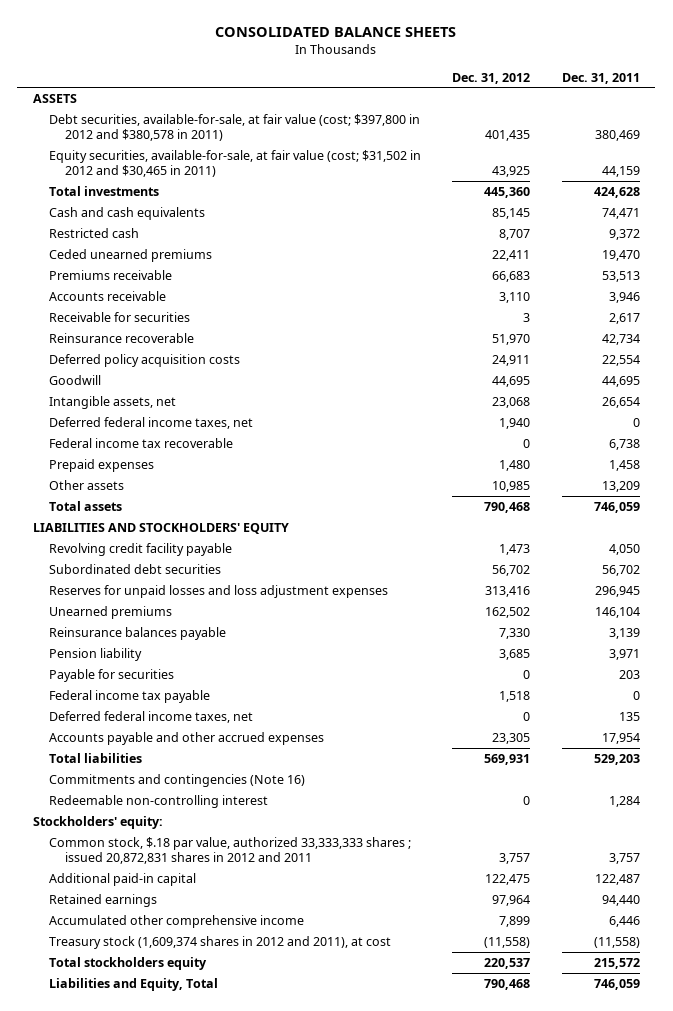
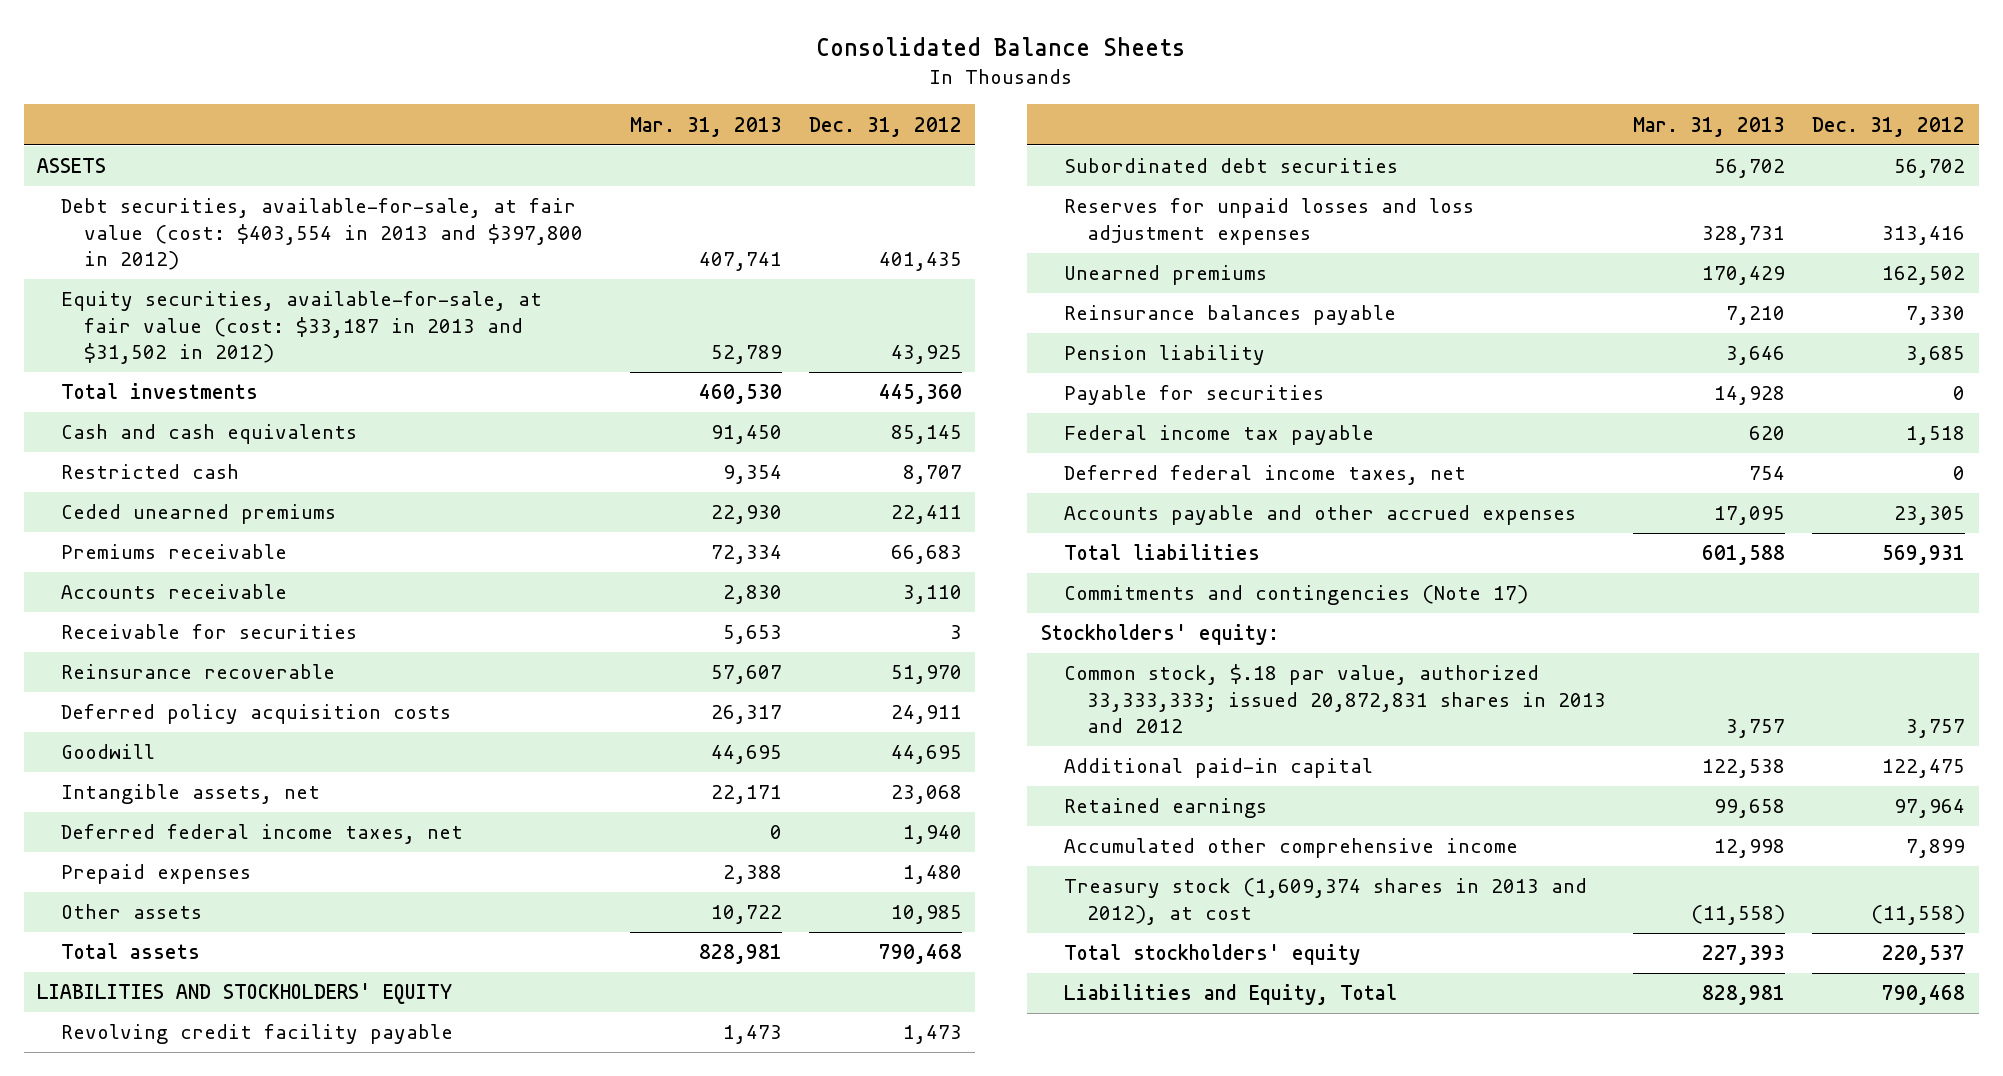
[215,26,457,37] CONSOLIDATED BALANCE SHEETS -> [816,36,1186,56] Consolidated Balance Sheets
[561,72,640,84] Dec. 31, 2011 -> none
none -> [629,116,782,137] Mar. 31, 2013
[49,114,421,141] Debt securities, available-for-sale, at fair value (cost; $397,800 in 2012 and $380,578 in 2011) -> [60,198,584,271] Debt securities, available-for-sale, at fair value (cost: $403,554 in 2013 and $397,800 in 2012)
[49,150,422,177] Equity securities, available-for-sale, at fair value (cost; $31,502 in 2012 and $30,465 in 2011) -> [60,291,542,365] Equity securities, available-for-sale, at fair value (cost: $33,187 in 2013 and $31,502 in 2012)
[49,438,234,449] Federal income tax recoverable -> none
[49,795,269,809] Redeemable non-controlling interest -> none
[49,774,306,788] Commitments and contingencies (Note 16) -> [1064,585,1529,606] Commitments and contingencies (Note 17)
[49,837,412,864] Common stock, $.18 par value, authorized 33,333,333 shares ; issued 20,872,831 shares in 2012 and 2011 -> [1064,664,1607,734] Common stock, $.18 par value, authorized 33,333,333; issued 20,872,831 shares in 2013 and 2012
[49,936,392,950] Treasury stock (1,609,374 shares in 2012 and 2011), at cost -> [1064,878,1588,925] Treasury stock (1,609,374 shares in 2013 and 2012), at cost
[49,957,208,971] Total stockholders equity -> [1064,944,1362,966] Total stockholders' equity

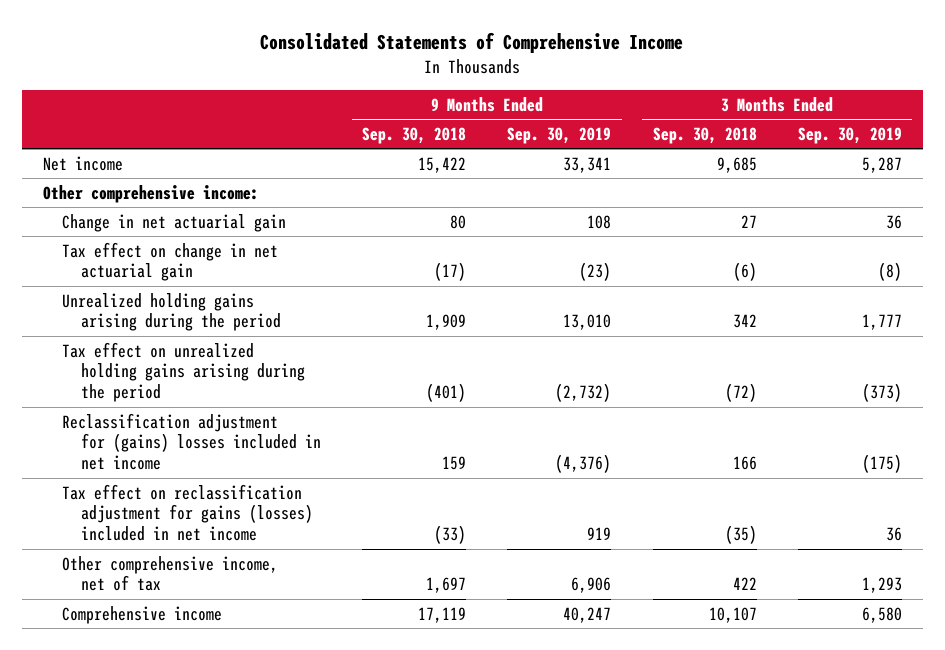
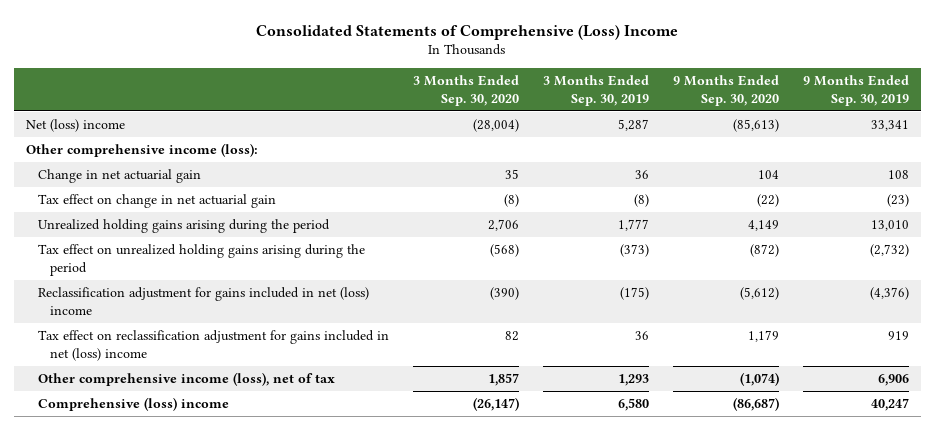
[260,32,684,54] Consolidated Statements of Comprehensive Income -> [256,24,679,40] Consolidated Statements of Comprehensive (Loss) Income
[362,126,467,144] Sep. 30, 2018 -> none
[652,126,757,144] Sep. 30, 2018 -> none
none -> [412,75,519,106] 3 Months Ended Sep. 30, 2020
none -> [672,75,779,106] 9 Months Ended Sep. 30, 2020
[42,155,123,171] Net income -> [26,119,126,133] Net (loss) income
[42,184,259,203] Other comprehensive income: -> [26,143,259,158] Other comprehensive income (loss):
[61,412,321,471] Reclassification adjustment for (gains) losses included in net income -> [37,287,369,315] Reclassification adjustment for gains included in net (loss) income
[61,483,313,542] Tax effect on reclassification adjustment for gains (losses) included in net income -> [37,330,389,361] Tax effect on reclassification adjustment for gains included in net (loss) income
[61,555,278,592] Other comprehensive income, net of tax -> [37,372,335,387] Other comprehensive income (loss), net of tax
[61,605,222,624] Comprehensive income -> [37,397,229,412] Comprehensive (loss) income

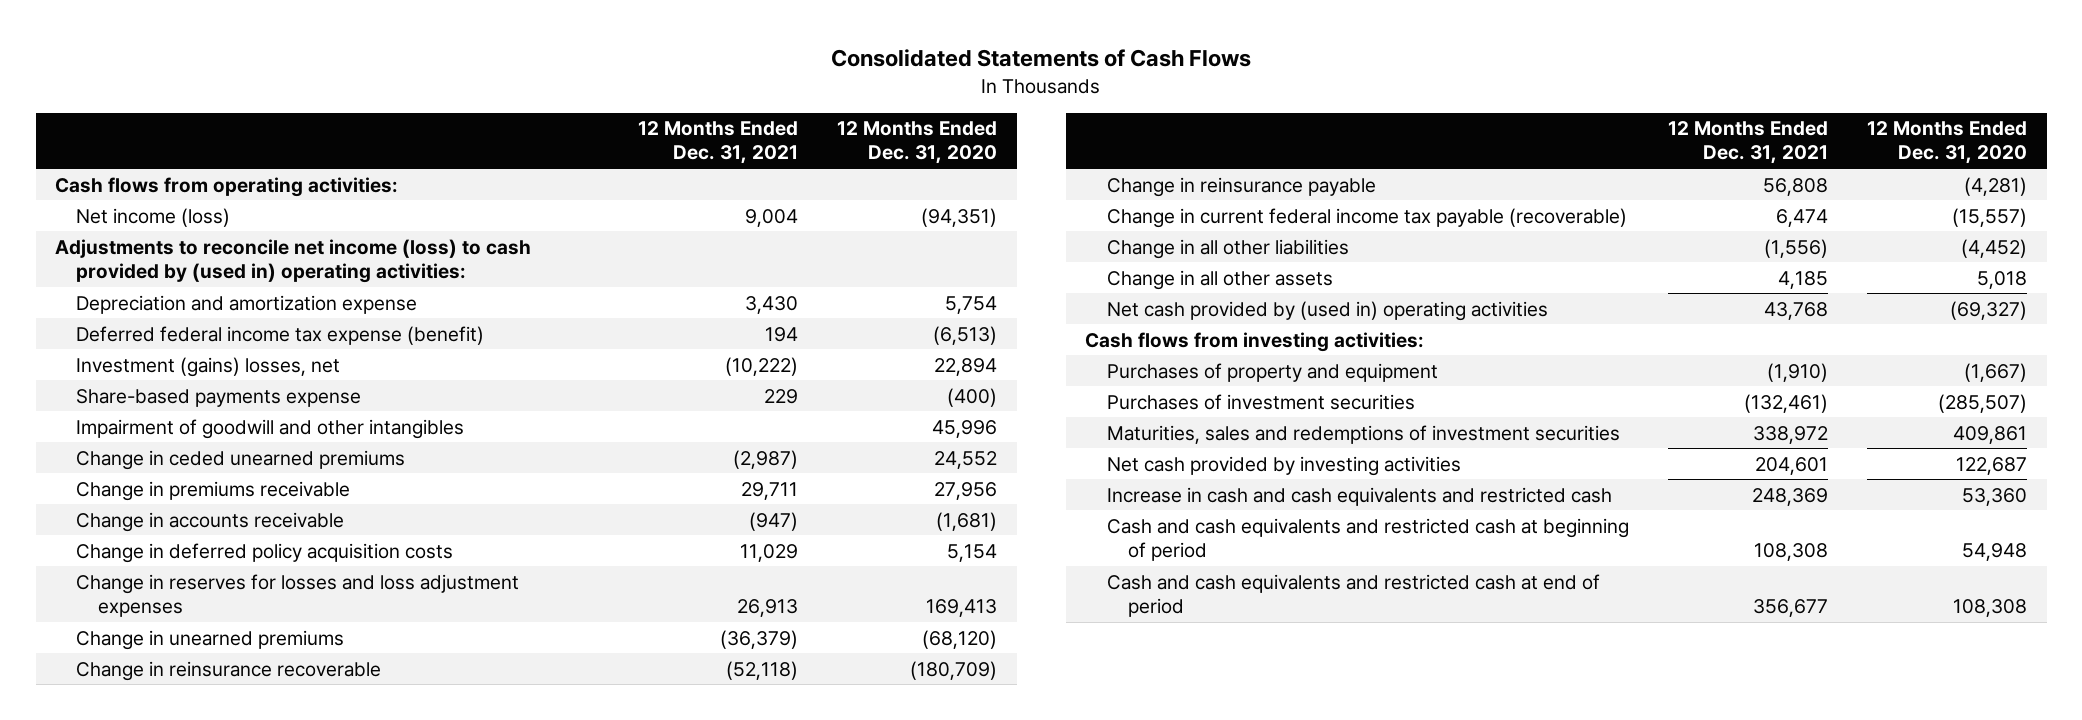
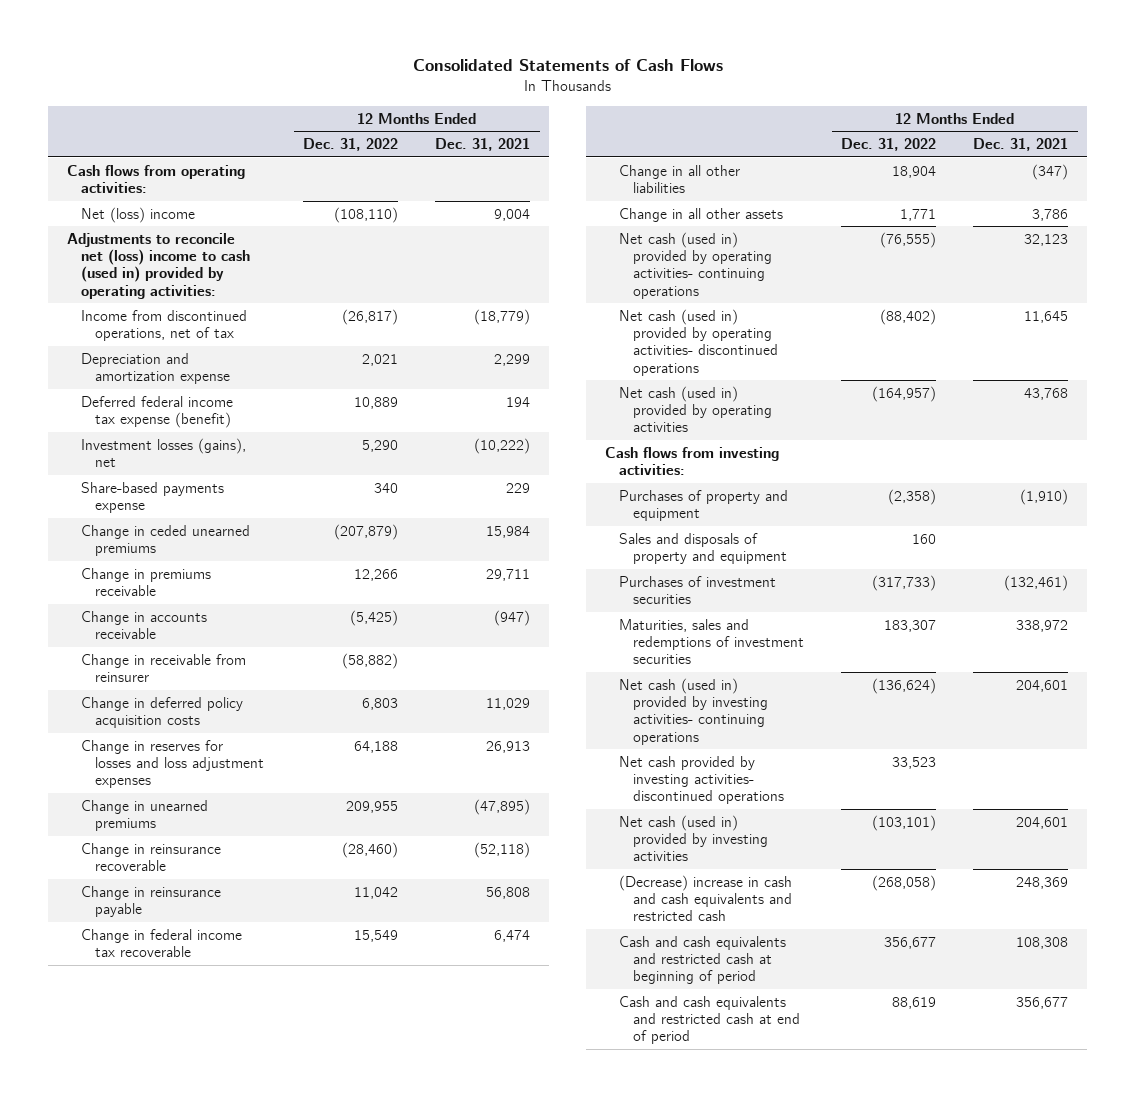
[836,121,997,165] 12 Months Ended Dec. 31, 2020 -> none
none -> [302,138,398,152] Dec. 31, 2022
[76,207,231,227] Net income (loss) -> [80,206,195,223] Net (loss) income
[55,238,532,283] Adjustments to reconcile net income (loss) to cash provided by (used in) operating activities: -> [66,232,250,299] Adjustments to reconcile net (loss) income to cash (used in) provided by operating activities:
none -> [80,309,247,342] Income from discontinued operations, net of tax
[744,295,798,314] 3,430 -> [494,353,531,366] 2,299
[76,356,341,377] Investment (gains) losses, net -> [80,437,246,468] Investment losses (gains), net
[76,418,465,439] Impairment of goodwill and other intangibles -> none
[732,449,798,469] (2,987) -> [486,525,531,538] 15,984
none -> [80,653,246,683] Change in receivable from reinsurer
[719,629,798,649] (36,379) -> [474,798,531,815] (47,895)
[1106,207,1627,228] Change in current federal income tax payable (recoverable) -> [80,928,242,958] Change in federal income tax recoverable
[1763,238,1828,258] (1,556) -> [1032,163,1069,180] (347)
[1777,270,1828,289] 4,185 -> [1032,208,1069,221] 3,786
none -> [618,231,772,299] Net cash (used in) provided by operating activities- continuing operations
none -> [618,308,778,376] Net cash (used in) provided by operating activities- discontinued operations
[1106,300,1548,321] Net cash provided by (used in) operating activities -> [618,385,772,433] Net cash (used in) provided by operating activities
none -> [618,532,787,565] Sales and disposals of property and equipment
none -> [618,677,768,745] Net cash (used in) provided by investing activities- continuing operations
none -> [618,755,784,805] Net cash provided by investing activities- discontinued operations
[1106,455,1461,476] Net cash provided by investing activities -> [618,814,768,862] Net cash (used in) provided by investing activities
[1106,486,1612,506] Increase in cash and cash equivalents and restricted cash -> [618,874,792,922] (Decrease) increase in cash and cash equivalents and restricted cash

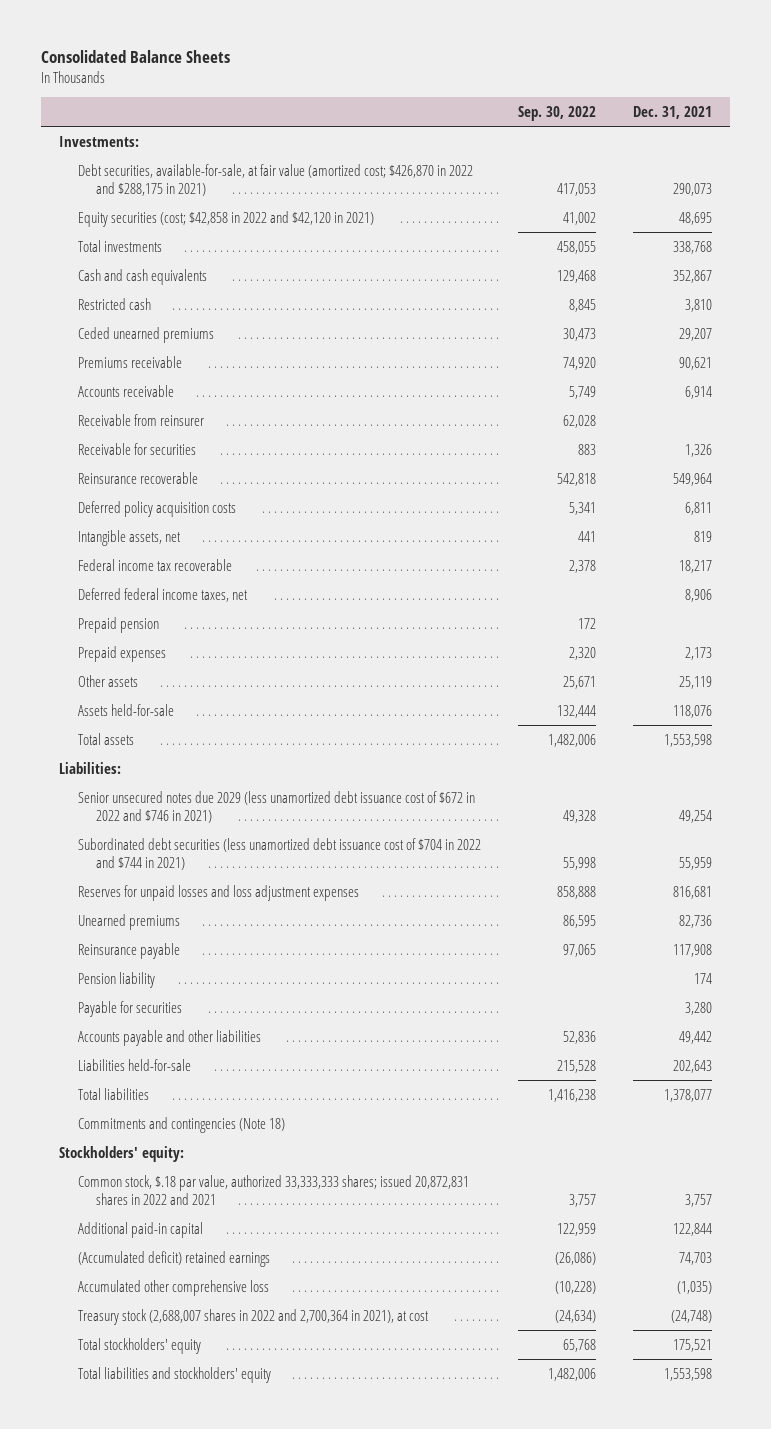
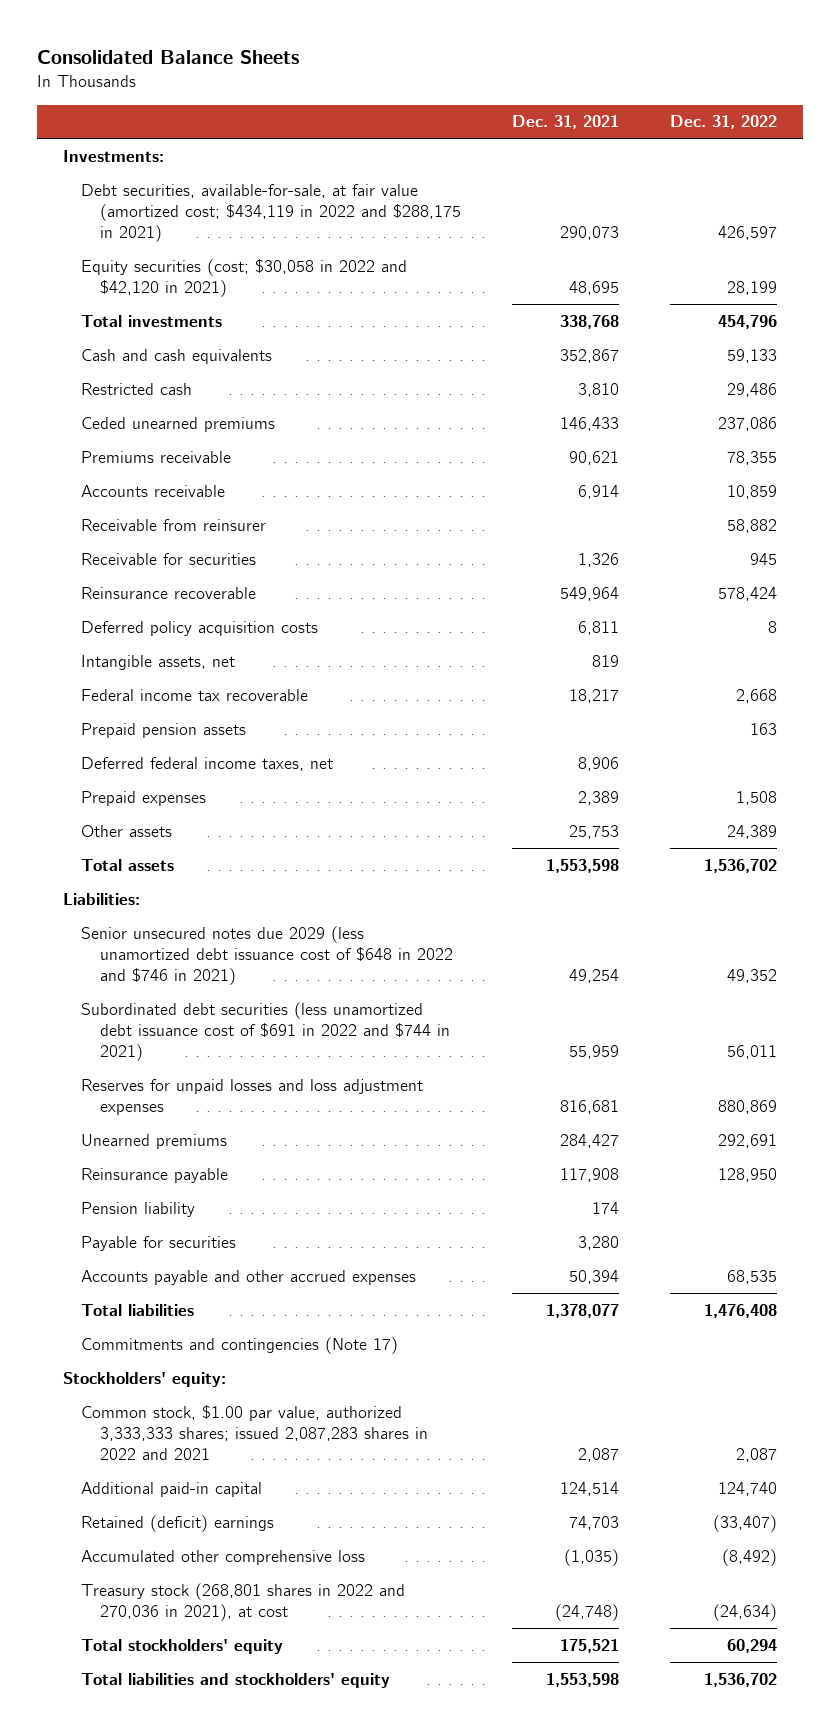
[517,105,596,121] Sep. 30, 2022 -> none
none -> [670,115,778,130] Dec. 31, 2022
[77,163,473,196] Debt securities, available-for-sale, at fair value (amortized cost; $426,870 in 2022 and $288,175 in 2021) -> [81,183,461,243] Debt securities, available-for-sale, at fair value (amortized cost; $434,119 in 2022 and $288,175 in 2021)
[77,210,374,227] Equity securities (cost; $42,858 in 2022 and $42,120 in 2021) -> [81,258,408,297] Equity securities (cost; $30,058 in 2022 and $42,120 in 2021)
[678,327,712,341] 29,207 -> [559,416,619,431] 146,433
none -> [81,722,247,738] Prepaid pension assets
[77,616,159,633] Prepaid pension -> none
[77,703,174,716] Assets held-for-sale -> none
[684,646,712,660] 2,173 -> [577,790,619,805] 2,389
[678,675,712,689] 25,119 -> [568,824,619,839] 25,753
[77,790,475,823] Senior unsecured notes due 2029 (less unamortized debt issuance cost of $672 in 2022 and $746 in 2021) -> [81,925,453,986] Senior unsecured notes due 2029 (less unamortized debt issuance cost of $648 in 2022 and $746 in 2021)
[77,837,481,870] Subordinated debt securities (less unamortized debt issuance cost of $704 in 2022 and $744 in 2021) -> [81,1001,450,1062] Subordinated debt securities (less unamortized debt issuance cost of $691 in 2022 and $744 in 2021)
[678,914,712,928] 82,736 -> [559,1133,619,1148] 284,427
[77,1058,191,1071] Liabilities held-for-sale -> none
[77,1029,261,1046] Accounts payable and other liabilities -> [81,1269,417,1285] Accounts payable and other accrued expenses
[678,1030,712,1044] 49,442 -> [568,1269,619,1284] 50,394
[77,1116,285,1133] Commitments and contingencies (Note 18) -> [81,1336,399,1354] Commitments and contingencies (Note 17)
[77,1174,469,1205] Common stock, $.18 par value, authorized 33,333,333 shares; issued 20,872,831 shares in 2022 and 2021 -> [81,1404,428,1461] Common stock, $1.00 par value, authorized 3,333,333 shares; issued 2,087,283 shares in 2022 and 2021
[684,1193,712,1207] 3,757 -> [577,1448,619,1463] 2,087
[672,1222,712,1236] 122,844 -> [559,1481,619,1496] 124,514
[77,1250,270,1267] (Accumulated deficit) retained earnings -> [81,1514,275,1532] Retained (deficit) earnings
[77,1308,429,1325] Treasury stock (2,688,007 shares in 2022 and 2,700,364 in 2021), at cost -> [81,1582,406,1621] Treasury stock (268,801 shares in 2022 and 270,036 in 2021), at cost

